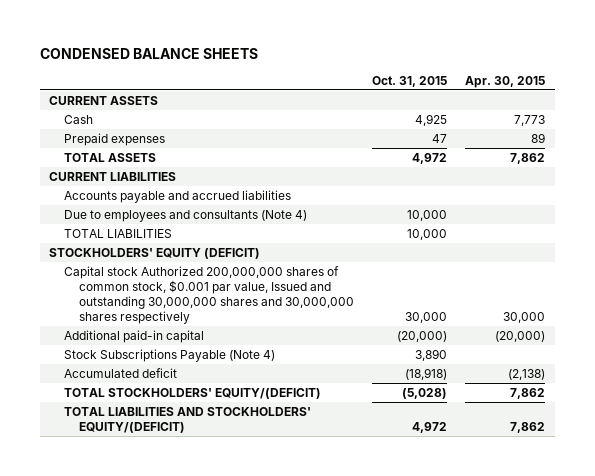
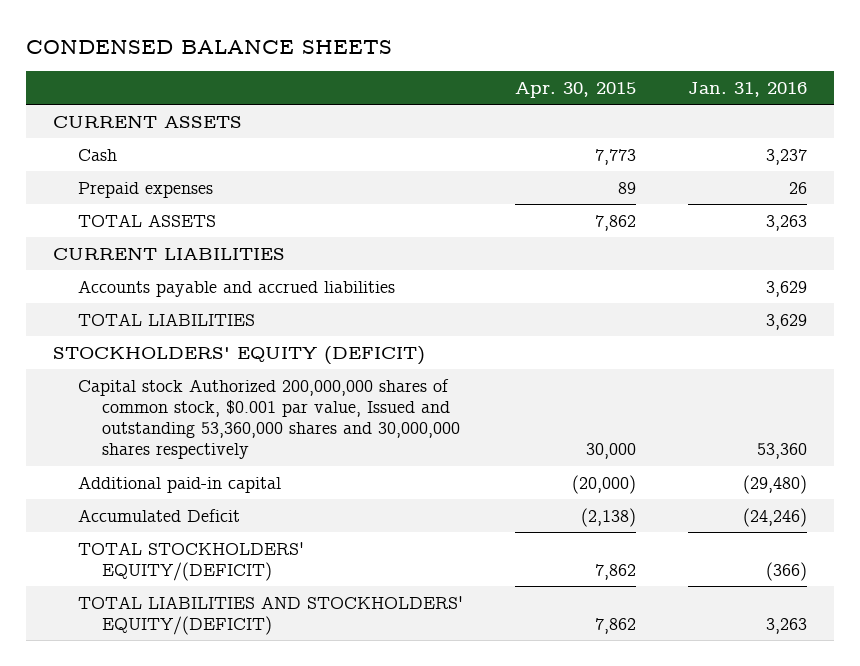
[372,75,448,87] Oct. 31, 2015 -> none
none -> [688,81,808,97] Jan. 31, 2016
[63,209,307,222] Due to employees and consultants (Note 4) -> none
[63,265,354,325] Capital stock Authorized 200,000,000 shares of common stock, $0.001 par value, Issued and outstanding 30,000,000 shares and 30,000,000 shares respectively -> [77,378,461,460] Capital stock Authorized 200,000,000 shares of common stock, $0.001 par value, Issued and outstanding 53,360,000 shares and 30,000,000 shares respectively
[63,348,275,362] Stock Subscriptions Payable (Note 4) -> none
[63,367,177,378] Accumulated deficit -> [77,508,240,522] Accumulated Deficit

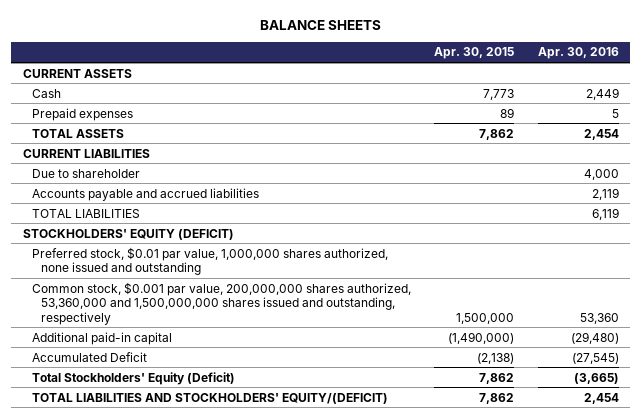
[26,39,393,54] CONDENSED BALANCE SHEETS -> [259,19,381,30] BALANCE SHEETS
[688,81,808,97] Jan. 31, 2016 -> none
none -> [537,47,619,60] Apr. 30, 2016
none -> [32,168,141,178] Due to shareholder
none -> [32,246,389,276] Preferred stock, $0.01 par value, 1,000,000 shares authorized, none issued and outstanding
[77,378,461,460] Capital stock Authorized 200,000,000 shares of common stock, $0.001 par value, Issued and outstanding 53,360,000 shares and 30,000,000 shares respectively -> [32,281,412,325] Common stock, $0.001 par value, 200,000,000 shares authorized, 53,360,000 and 1,500,000,000 shares issued and outstanding, respectively
[585,443,636,460] 30,000 -> [456,312,515,324] 1,500,000
[571,474,636,494] (20,000) -> [448,331,515,344] (1,490,000)
[77,541,304,581] TOTAL STOCKHOLDERS' EQUITY/(DEFICIT) -> [32,371,236,385] Total Stockholders' Equity (Deficit)

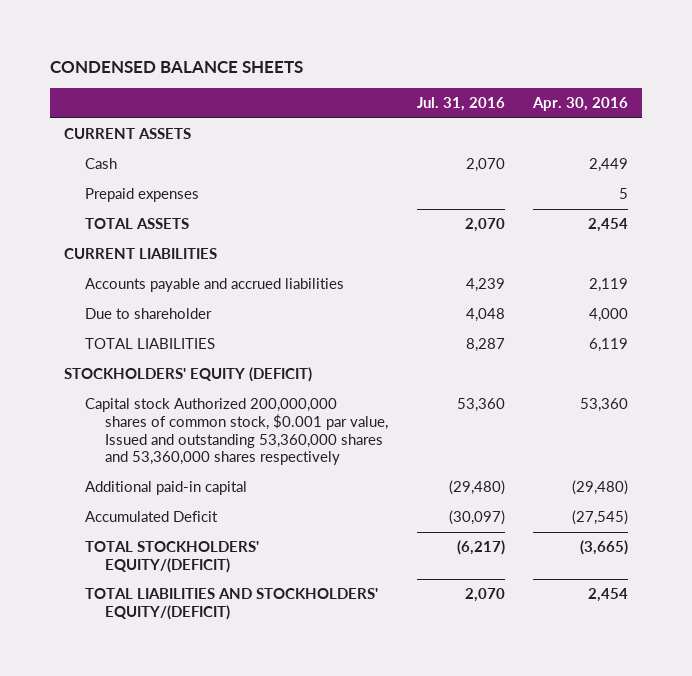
[259,19,381,30] BALANCE SHEETS -> [50,61,304,74] CONDENSED BALANCE SHEETS
[434,47,515,60] Apr. 30, 2015 -> none
none -> [416,97,505,112] Jul. 31, 2016
[32,168,141,178] Due to shareholder -> [84,308,212,320] Due to shareholder
[32,246,389,276] Preferred stock, $0.01 par value, 1,000,000 shares authorized, none issued and outstanding -> none
[32,281,412,325] Common stock, $0.001 par value, 200,000,000 shares authorized, 53,360,000 and 1,500,000,000 shares issued and outstanding, respectively -> [84,398,389,466] Capital stock Authorized 200,000,000 shares of common stock, $0.001 par value, Issued and outstanding 53,360,000 shares and 53,360,000 shares respectively
[32,371,236,385] Total Stockholders' Equity (Deficit) -> [84,541,259,573] TOTAL STOCKHOLDERS' EQUITY/(DEFICIT)

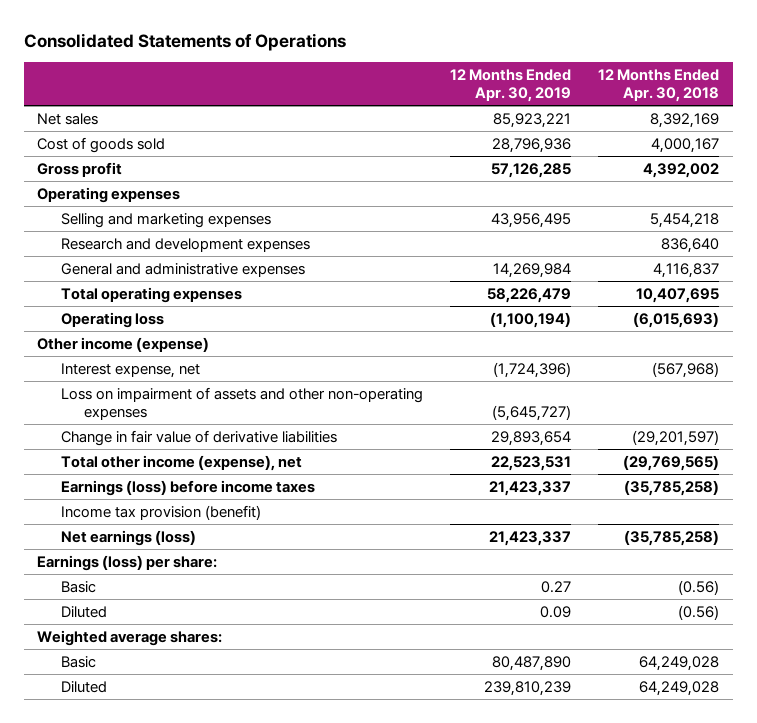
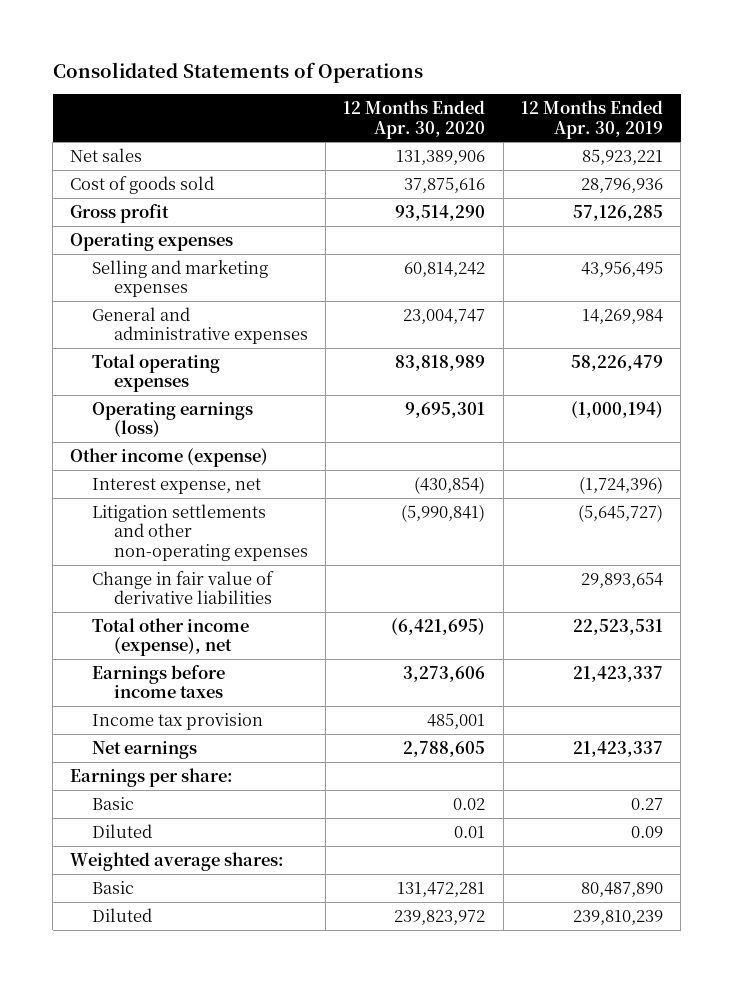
[598,69,720,103] 12 Months Ended Apr. 30, 2018 -> none
none -> [343,99,486,139] 12 Months Ended Apr. 30, 2020
[60,237,310,252] Research and development expenses -> none
[60,311,164,328] Operating loss -> [92,401,254,438] Operating earnings (loss)
[490,311,572,328] (1,100,194) -> [571,400,664,418] (1,000,194)
[60,386,423,420] Loss on impairment of assets and other non-operating expenses -> [92,503,308,562] Litigation settlements and other non-operating expenses
[60,479,315,496] Earnings (loss) before income taxes -> [92,664,226,699] Earnings before income taxes
[60,504,261,520] Income tax provision (benefit) -> [92,712,264,730] Income tax provision
[60,529,196,546] Net earnings (loss) -> [92,740,198,759] Net earnings
[37,554,218,571] Earnings (loss) per share: -> [70,767,234,787] Earnings per share:

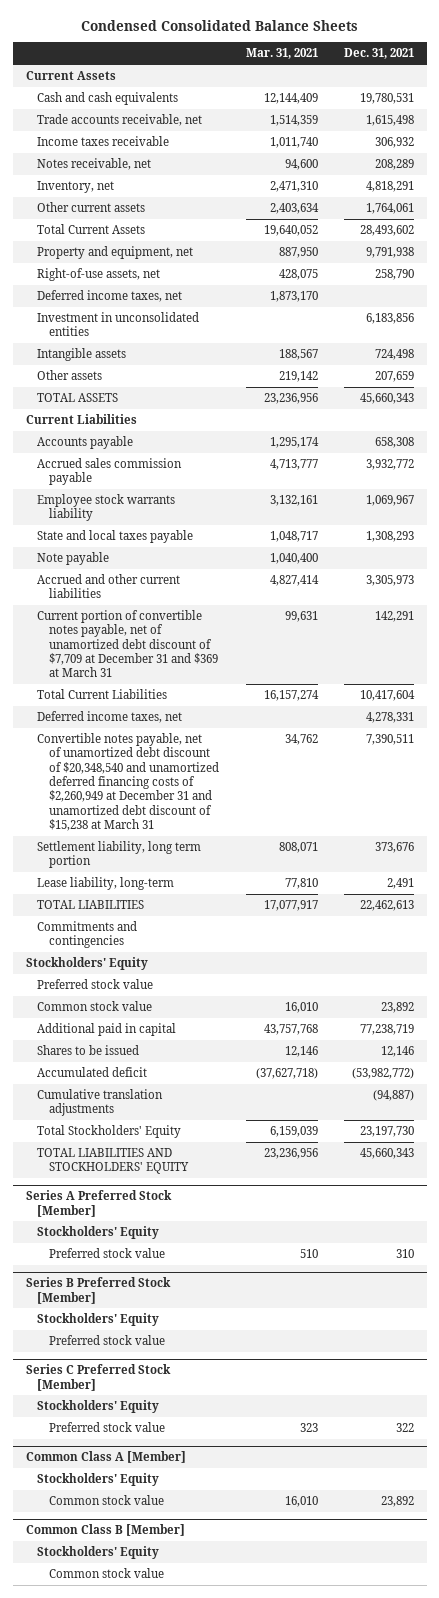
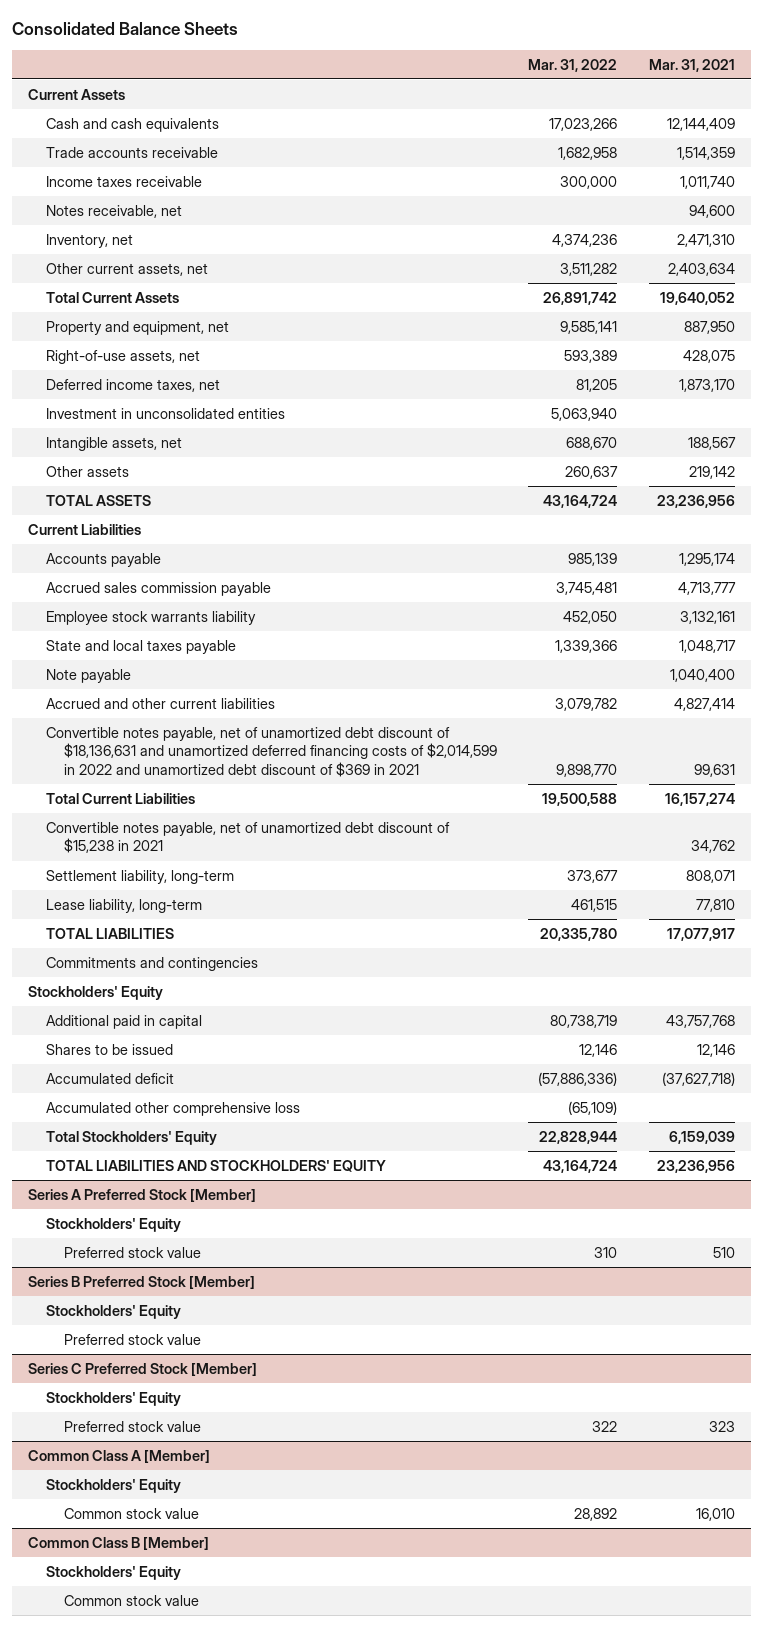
[80,19,358,31] Condensed Consolidated Balance Sheets -> [12,22,239,36] Consolidated Balance Sheets
[343,48,414,60] Dec. 31, 2021 -> none
none -> [528,58,618,72] Mar. 31, 2022
[37,114,203,127] Trade accounts receivable, net -> [45,146,218,158] Trade accounts receivable
[37,202,146,213] Other current assets -> [45,262,208,276] Other current assets, net
[37,348,127,362] Intangible assets -> [45,436,182,451] Intangible assets, net
[37,610,219,678] Current portion of convertible notes payable, net of unamortized debt discount of $7,709 at December 31 and $369 at March 31 -> [45,726,497,778] Convertible notes payable, net of unamortized debt discount of $18,136,631 and unamortized deferred financing costs of $2,014,599 in 2022 and unamortized debt discount of $369 in 2021
[37,711,183,724] Deferred income taxes, net -> none
[37,733,220,831] Convertible notes payable, net of unamortized debt discount of $20,348,540 and unamortized deferred financing costs of $2,260,949 at December 31 and unamortized debt discount of $15,238 at March 31 -> [45,821,450,854] Convertible notes payable, net of unamortized debt discount of $15,238 in 2021
[37,841,202,869] Settlement liability, long term portion -> [45,869,234,884] Settlement liability, long-term
[37,979,154,990] Preferred stock value -> none
[37,1001,153,1012] Common stock value -> none
[37,1089,164,1117] Cumulative translation adjustments -> none
none -> [45,1101,300,1116] Accumulated other comprehensive loss

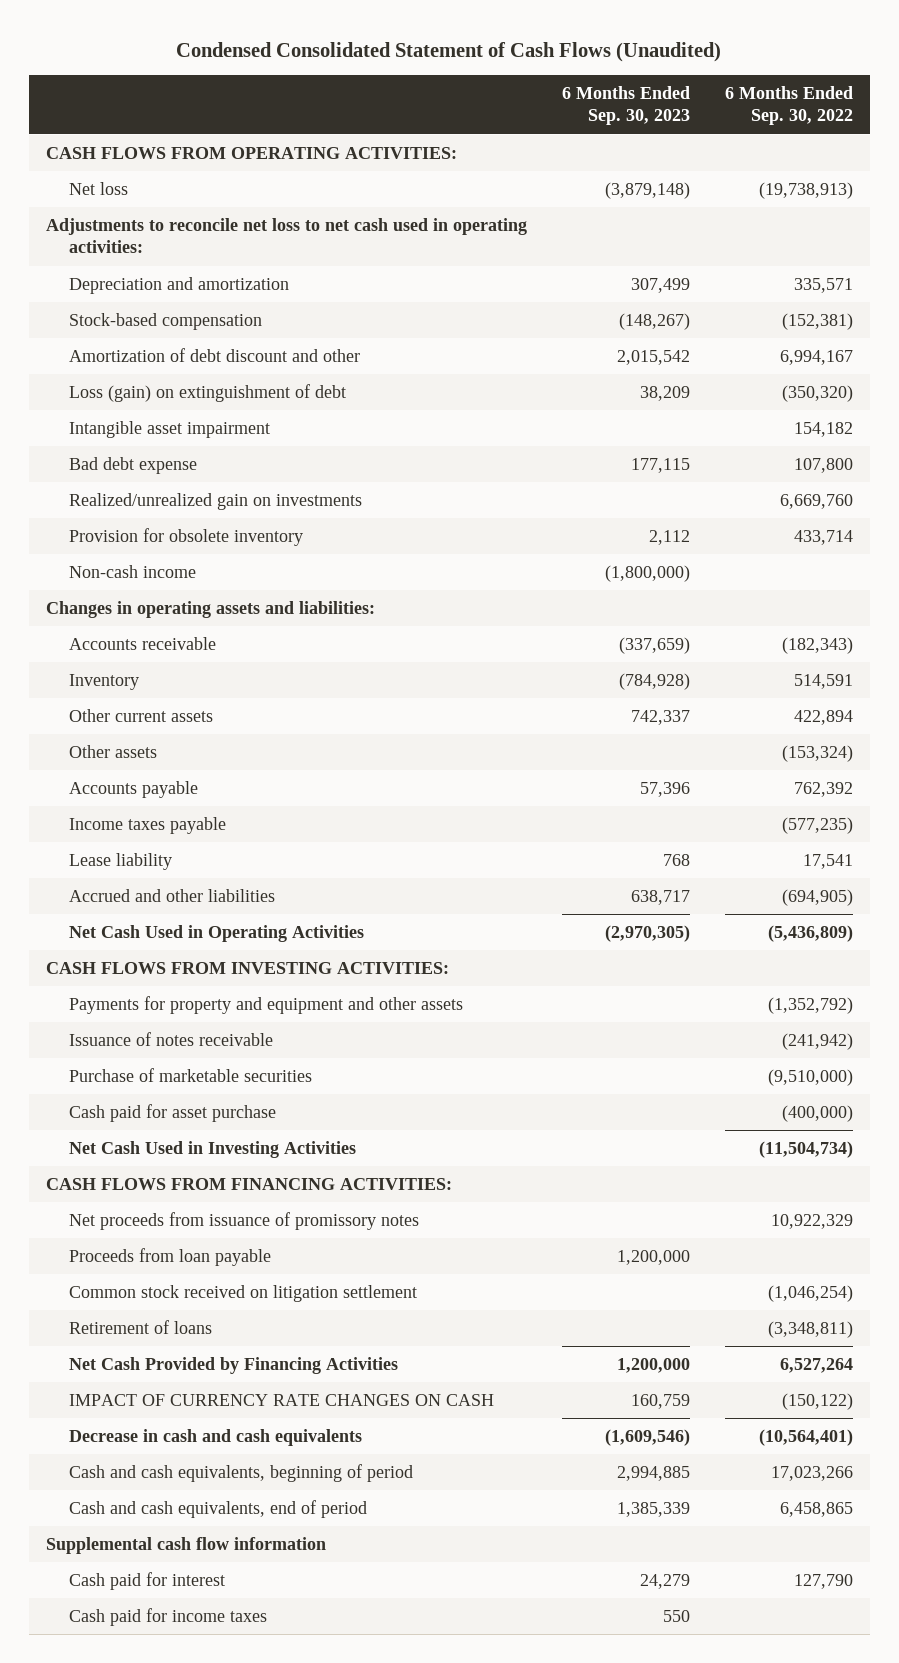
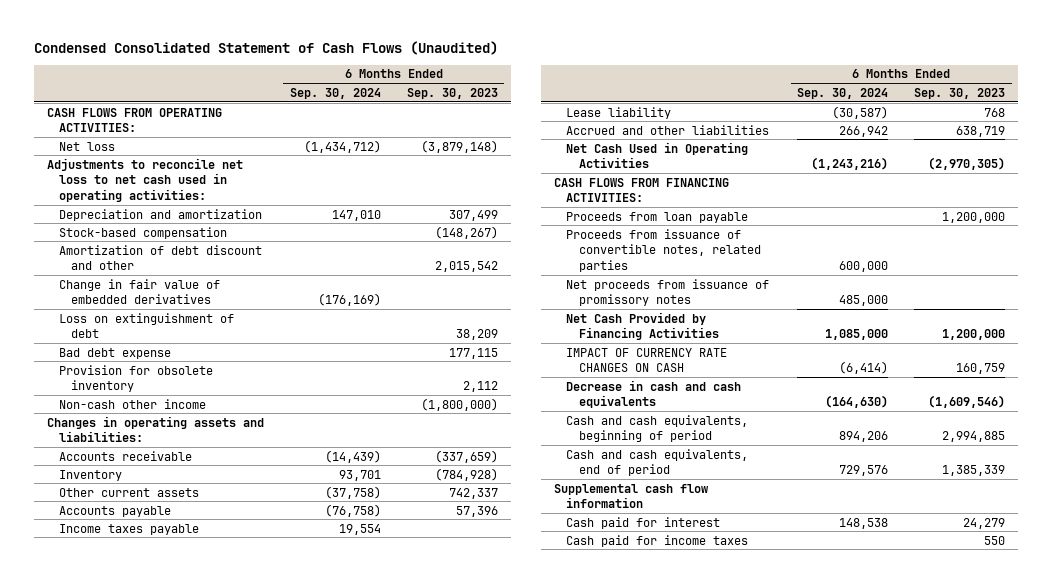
[724,86,853,126] 6 Months Ended Sep. 30, 2022 -> none
none -> [289,87,381,99] Sep. 30, 2024
[68,421,270,439] Intangible asset impairment -> none
none -> [58,278,220,305] Change in fair value of embedded derivatives
[68,384,346,403] Loss (gain) on extinguishment of debt -> [58,312,234,339] Loss on extinguishment of debt
[68,493,362,511] Realized/unrealized gain on investments -> none
[68,565,196,579] Non-cash income -> [58,398,206,409] Non-cash other income
[68,745,157,759] Other assets -> none
[630,890,690,906] 638,717 -> [956,125,1006,137] 638,719
[46,962,450,975] CASH FLOWS FROM INVESTING ACTIVITIES: -> none
[68,996,463,1015] Payments for property and equipment and other assets -> none
[68,1032,273,1047] Issuance of notes receivable -> none
[68,1068,312,1083] Purchase of marketable securities -> none
[68,1104,276,1123] Cash paid for asset purchase -> none
[68,1141,356,1159] Net Cash Used in Investing Activities -> none
[68,1285,417,1303] Common stock received on litigation settlement -> none
[68,1320,212,1335] Retirement of loans -> none
none -> [566,228,761,272] Proceeds from issuance of convertible notes, related parties
[68,1212,419,1231] Net proceeds from issuance of promissory notes -> [566,278,770,307] Net proceeds from issuance of promissory notes

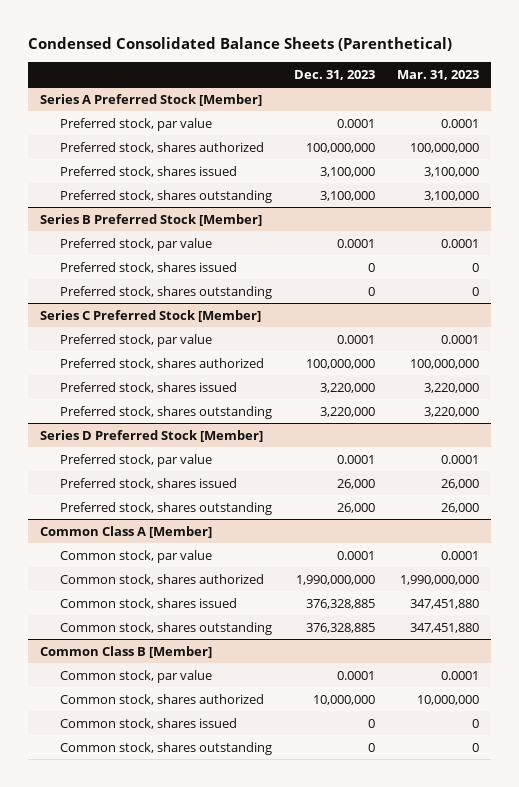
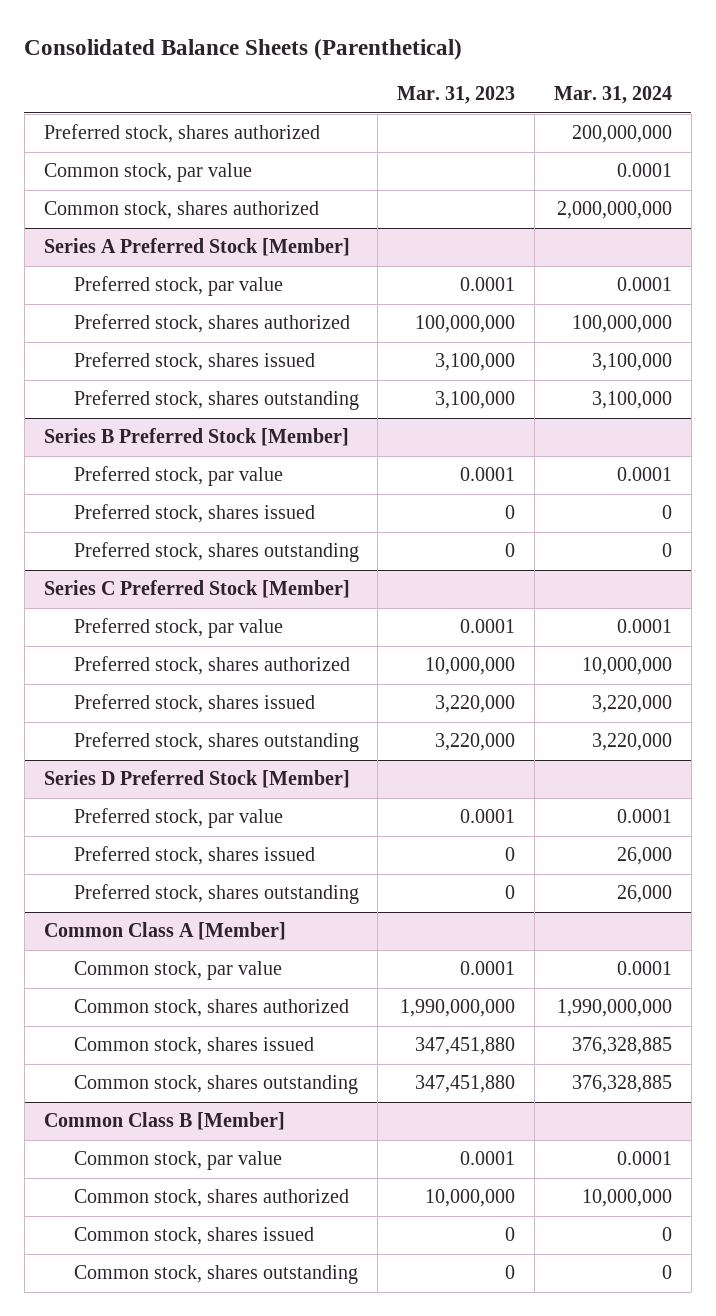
[28,36,453,51] Condensed Consolidated Balance Sheets (Parenthetical) -> [24,39,463,61] Consolidated Balance Sheets (Parenthetical)
[293,69,375,80] Dec. 31, 2023 -> none
none -> [554,86,673,105] Mar. 31, 2024
none -> [43,124,320,144] Preferred stock, shares authorized
none -> [43,163,252,183] Common stock, par value
none -> [43,201,319,220] Common stock, shares authorized
[410,358,480,369] 100,000,000 -> [425,657,516,676] 10,000,000
[441,478,480,489] 26,000 -> [505,847,516,862] 0
[441,502,480,513] 26,000 -> [505,885,516,900] 0

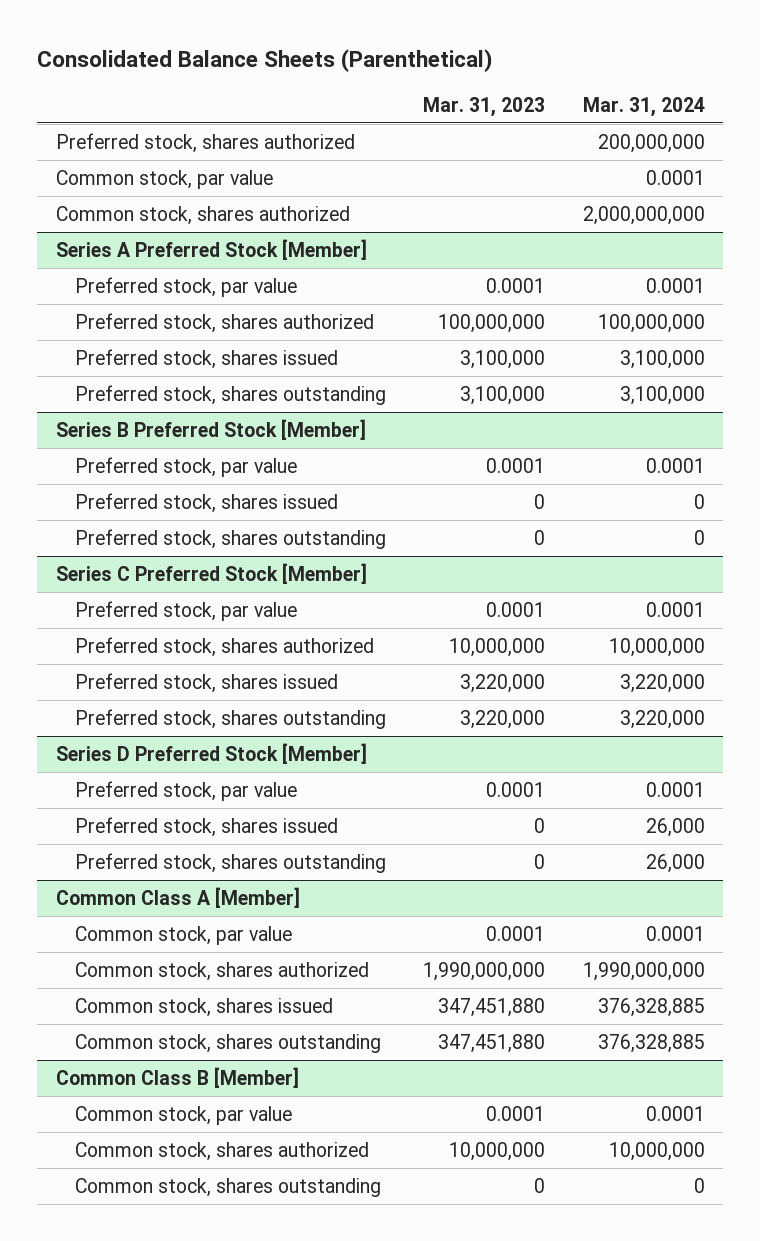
[73,1227,314,1246] Common stock, shares issued -> none

